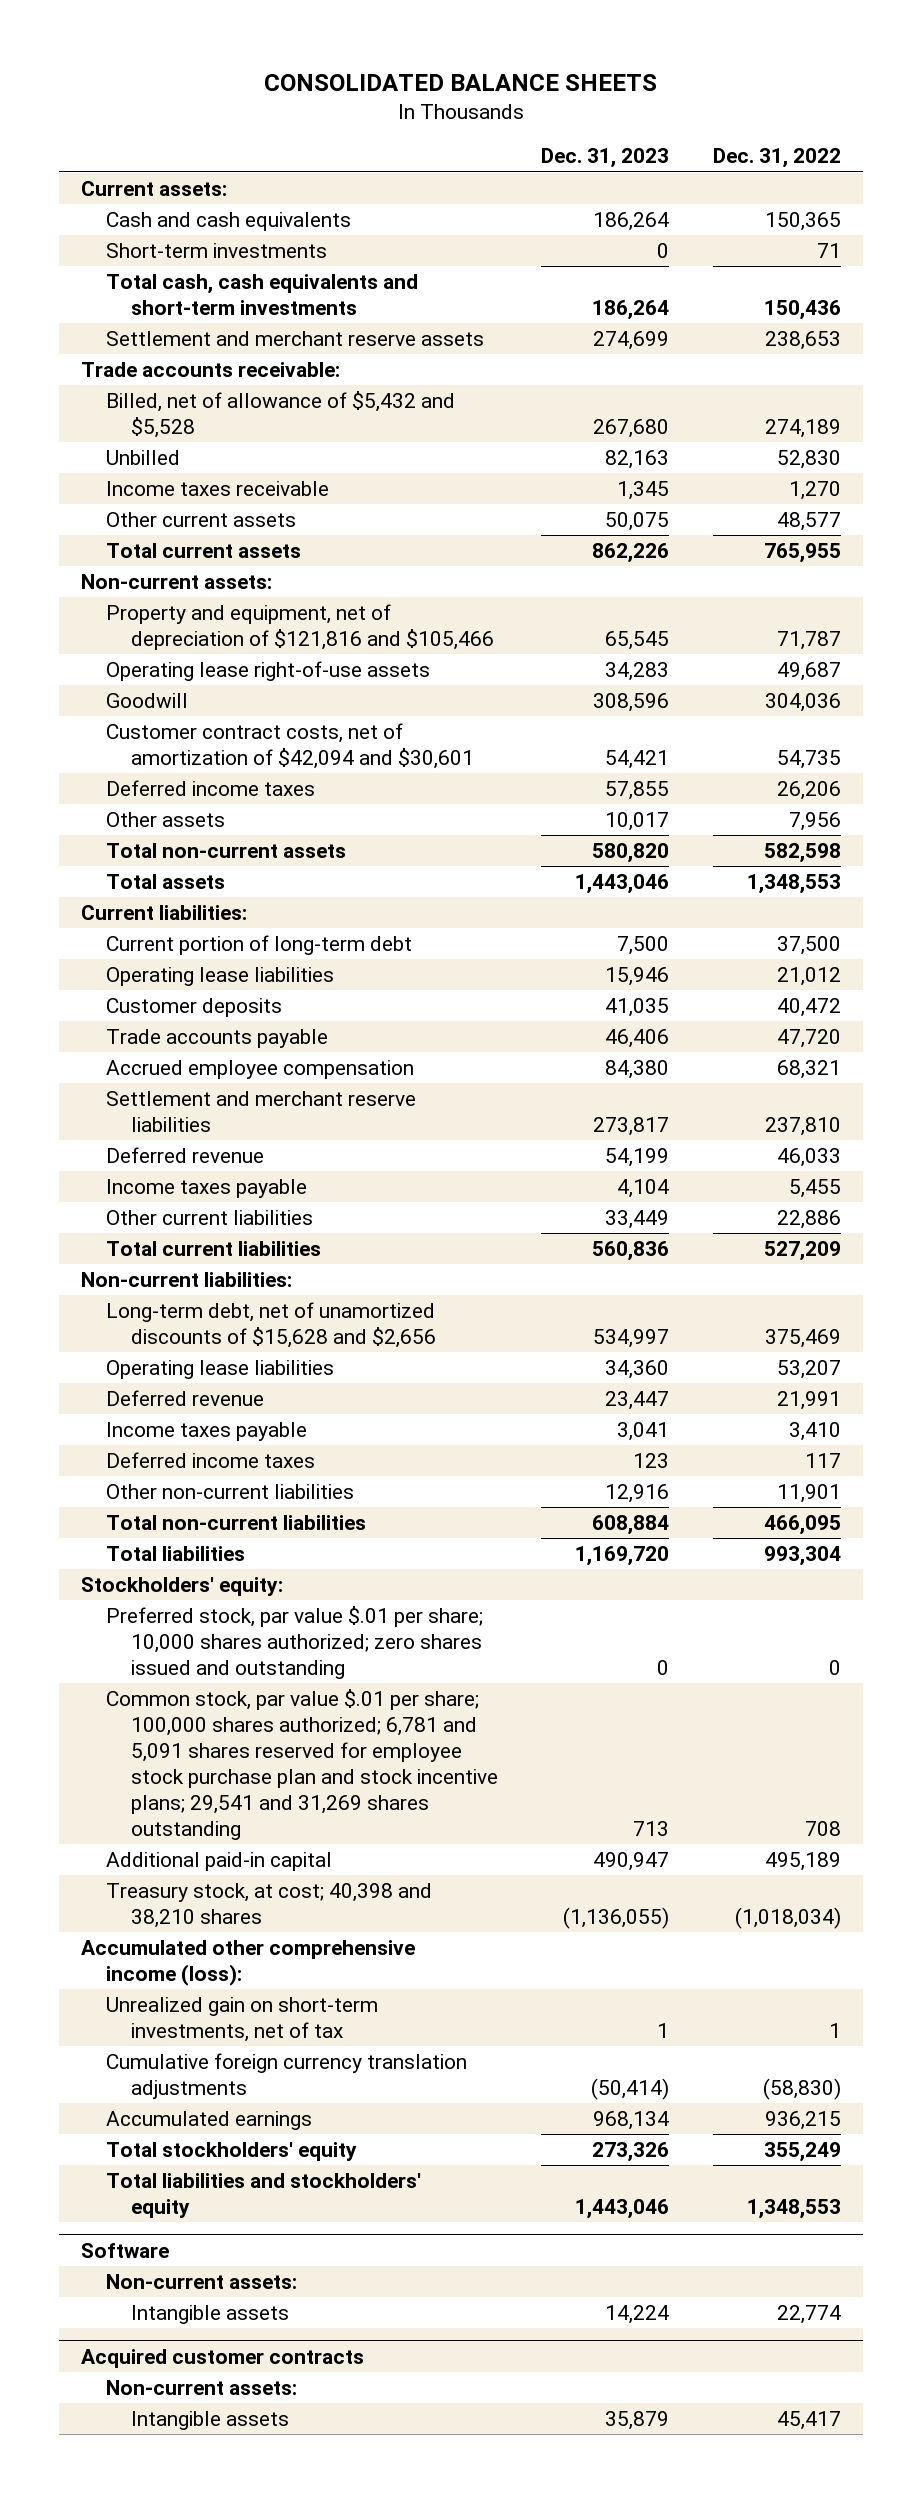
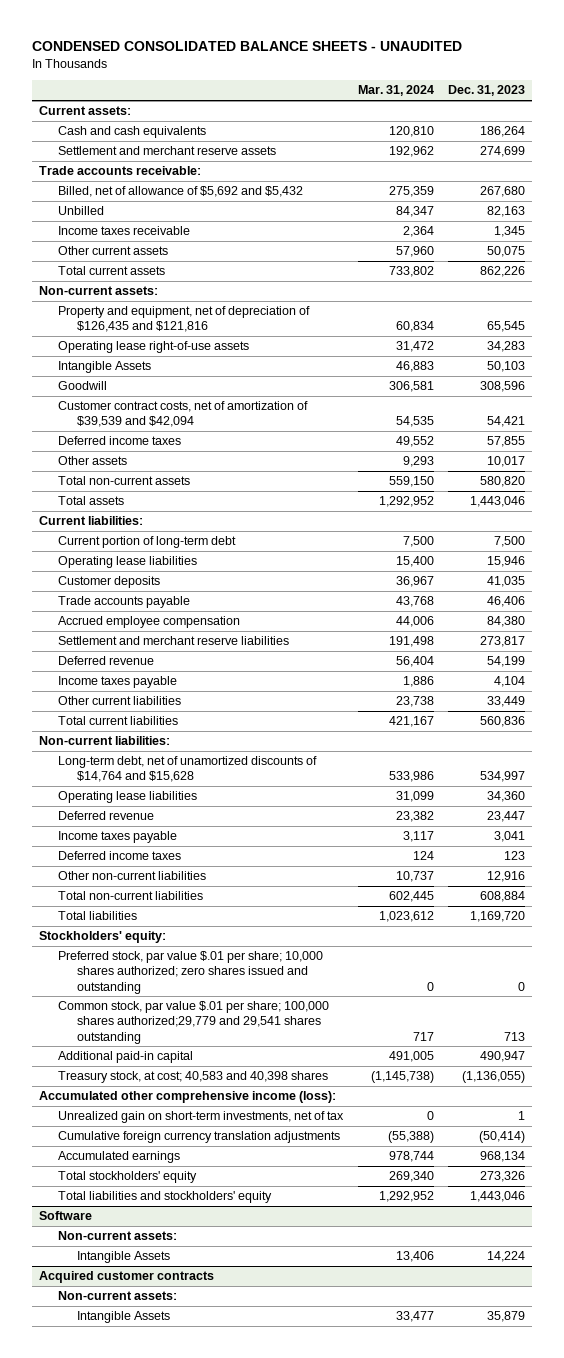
[263,74,657,92] CONSOLIDATED BALANCE SHEETS -> [31,41,462,52] CONDENSED CONSOLIDATED BALANCE SHEETS - UNAUDITED
[712,148,841,169] Dec. 31, 2022 -> none
none -> [357,85,434,97] Mar. 31, 2024
[105,243,327,259] Short-term investments -> none
[105,274,418,316] Total cash, cash equivalents and short-term investments -> none
[105,391,455,439] Billed, net of allowance of $5,432 and $5,528 -> [58,186,304,198] Billed, net of allowance of $5,692 and $5,432
[105,604,494,651] Property and equipment, net of depreciation of $121,816 and $105,466 -> [58,306,311,333] Property and equipment, net of depreciation of $126,435 and $121,816
none -> [58,361,152,374] Intangible Assets
[105,723,474,770] Customer contract costs, net of amortization of $42,094 and $30,601 -> [58,401,309,428] Customer contract costs, net of amortization of $39,539 and $42,094
[105,1302,436,1349] Long-term debt, net of unamortized discounts of $15,628 and $2,656 -> [58,756,318,783] Long-term debt, net of unamortized discounts of $14,764 and $15,628
[105,1689,498,1840] Common stock, par value $.01 per share; 100,000 shares authorized; 6,781 and 5,091 shares reserved for employee stock purchase plan and stock incentive plans; 29,541 and 31,269 shares outstanding -> [58,1001,330,1044] Common stock, par value $.01 per share; 100,000 shares authorized;29,779 and 29,541 shares outstanding
[105,1883,432,1929] Treasury stock, at cost; 40,398 and 38,210 shares -> [58,1071,329,1084] Treasury stock, at cost; 40,583 and 40,398 shares
[130,2305,289,2325] Intangible assets -> [77,1251,171,1264] Intangible Assets
[130,2411,289,2431] Intangible assets -> [77,1311,171,1324] Intangible Assets

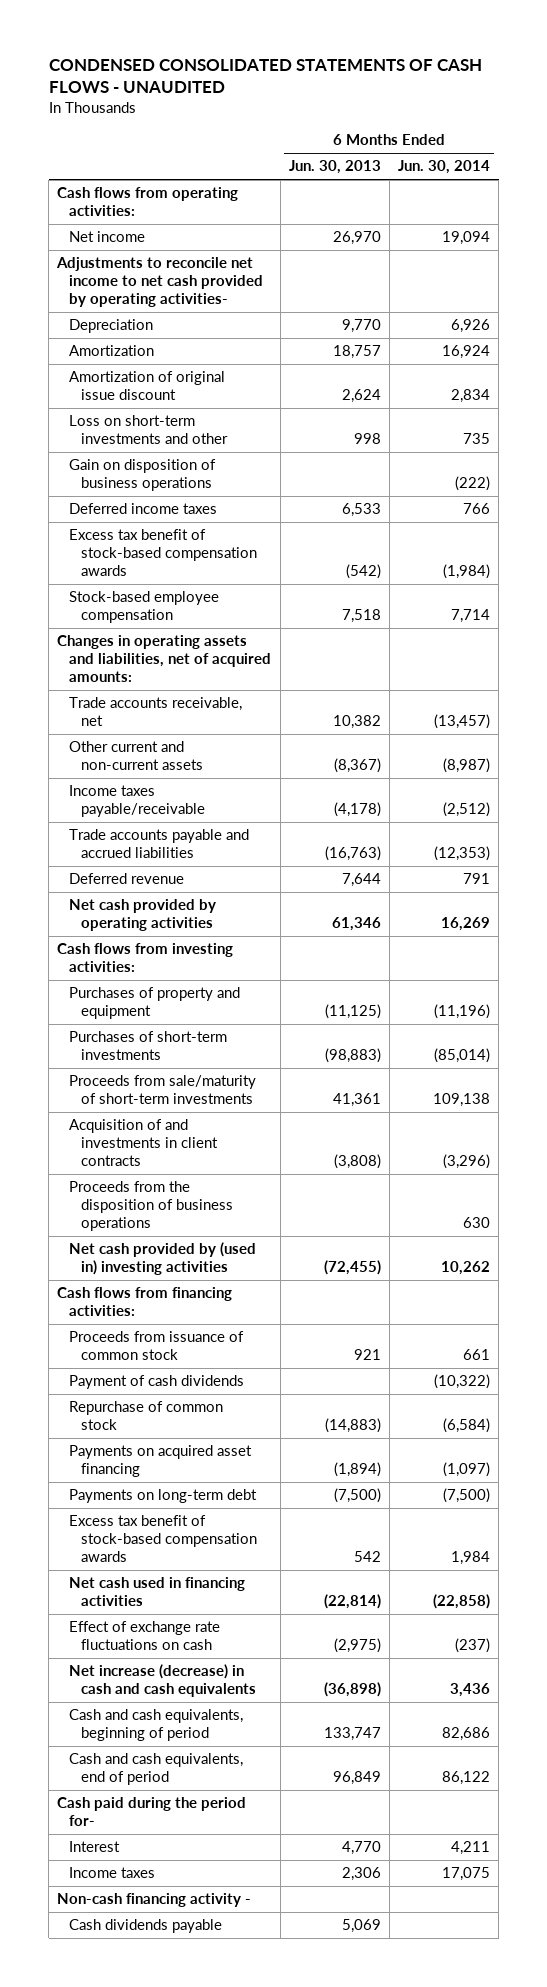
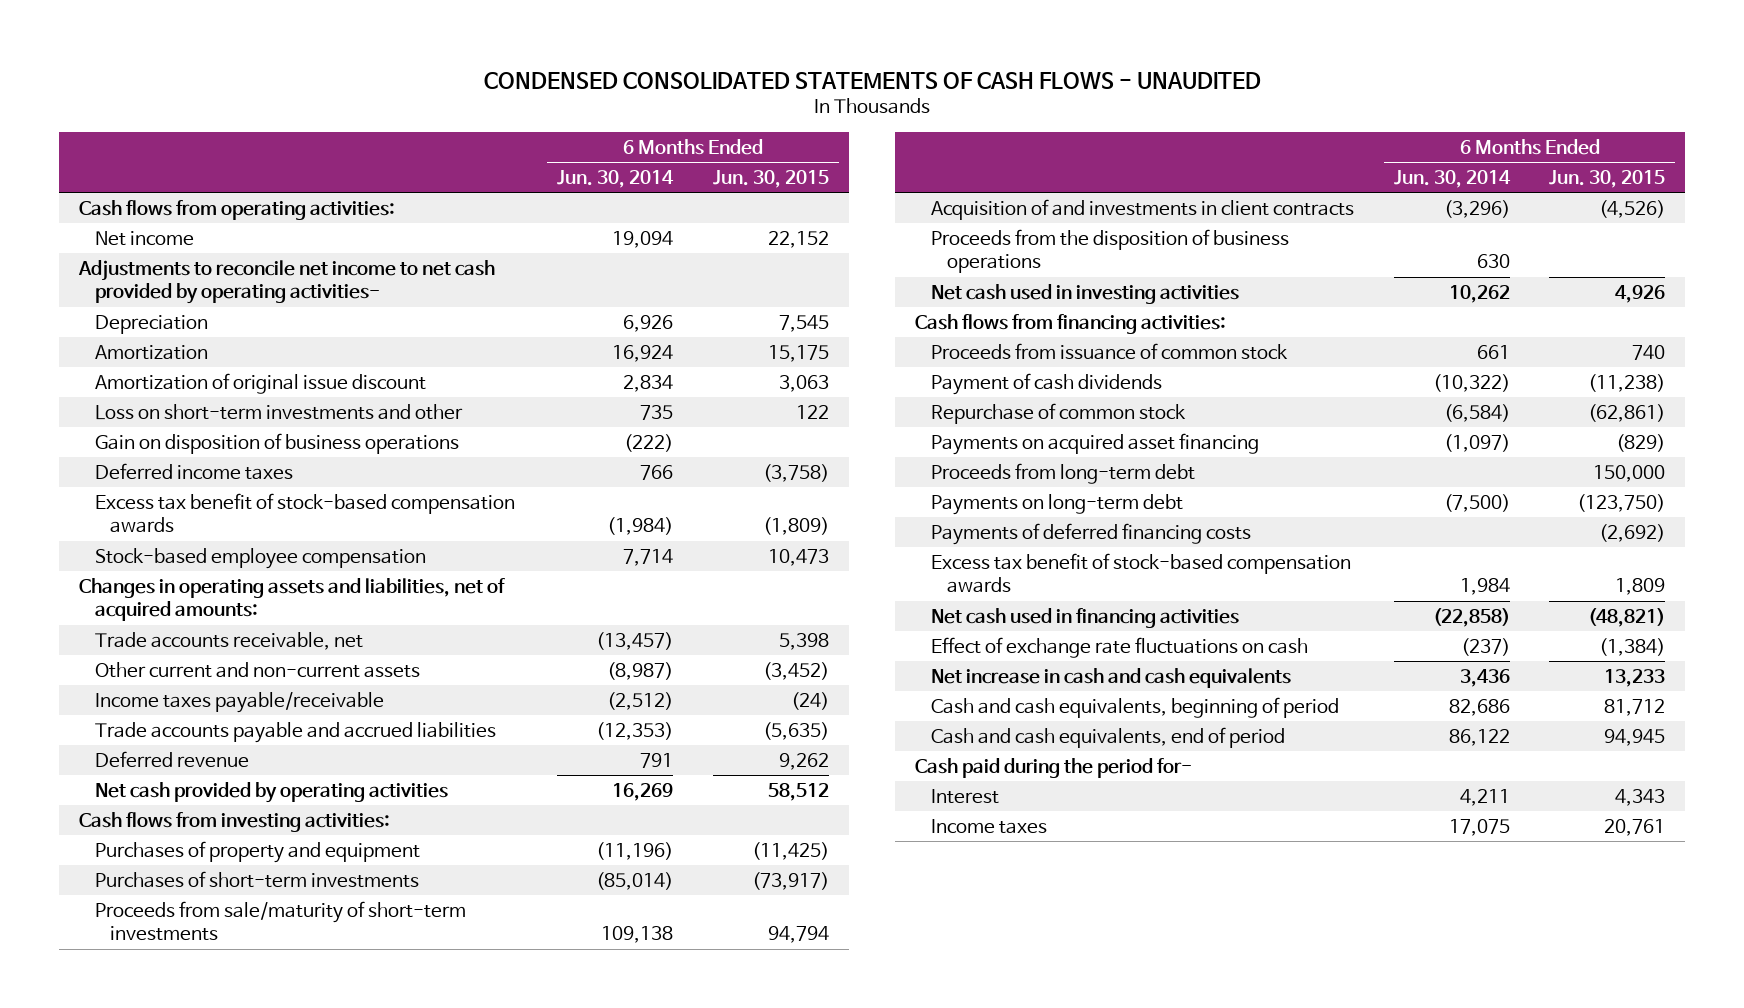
[288,160,381,175] Jun. 30, 2013 -> none
none -> [712,169,829,188] Jun. 30, 2015
[69,1242,257,1276] Net cash provided by (used in) investing activities -> [931,283,1240,304] Net cash used in investing activities
none -> [931,462,1196,484] Proceeds from long-term debt
none -> [931,522,1252,545] Payments of deferred financing costs
[69,1664,257,1698] Net increase (decrease) in cash and cash equivalents -> [931,667,1292,688] Net increase in cash and cash equivalents
[57,1893,252,1908] Non-cash financing activity - -> none
[69,1919,223,1934] Cash dividends payable -> none

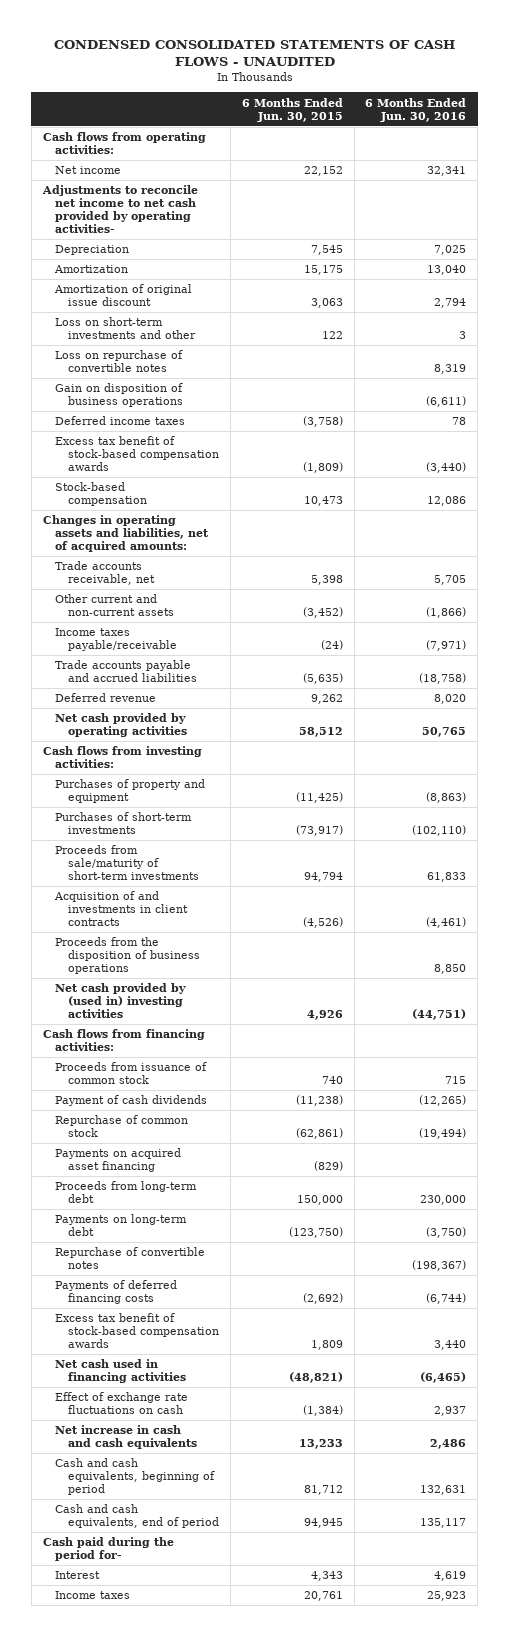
[557,169,675,188] Jun. 30, 2014 -> none
none -> [365,97,467,122] 6 Months Ended Jun. 30, 2016
none -> [55,350,184,373] Loss on repurchase of convertible notes
[94,547,426,569] Stock-based employee compensation -> [55,482,147,507] Stock-based compensation
[931,283,1240,304] Net cash used in investing activities -> [55,983,187,1019] Net cash provided by (used in) investing activities
none -> [55,1247,206,1270] Repurchase of convertible notes

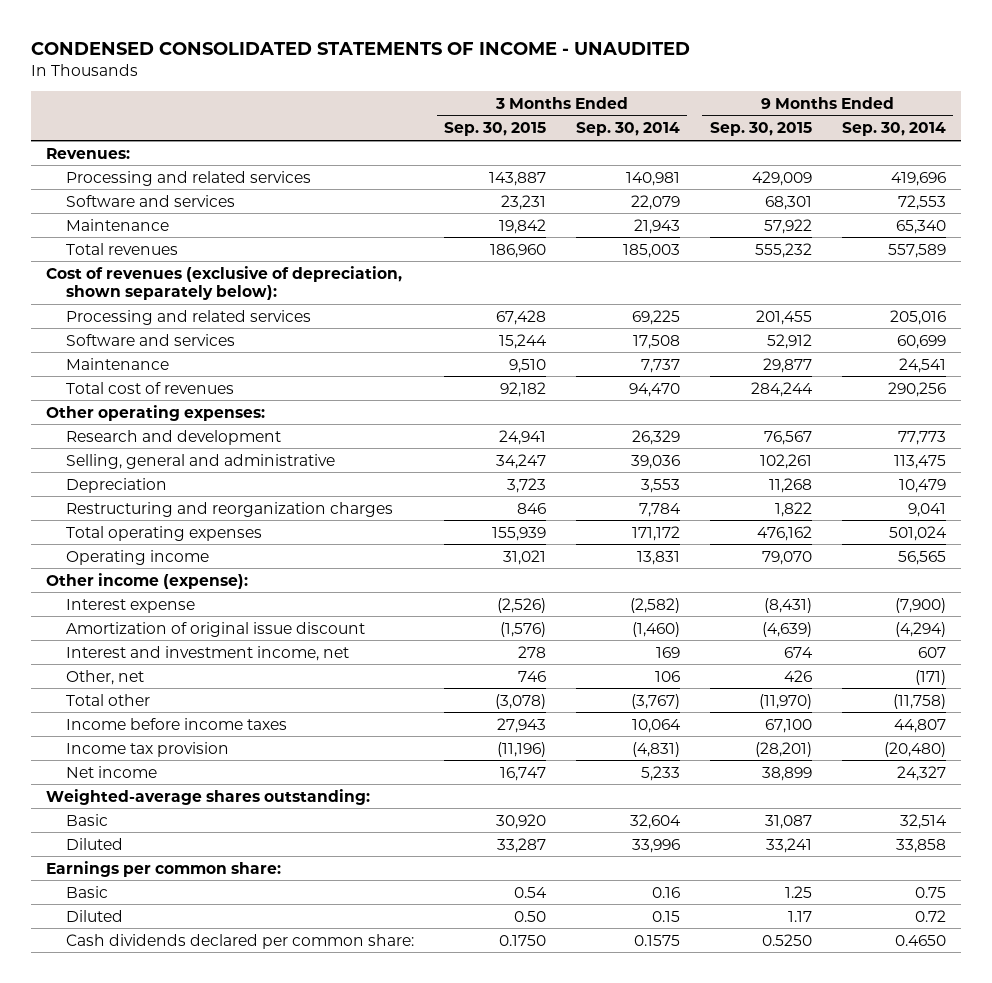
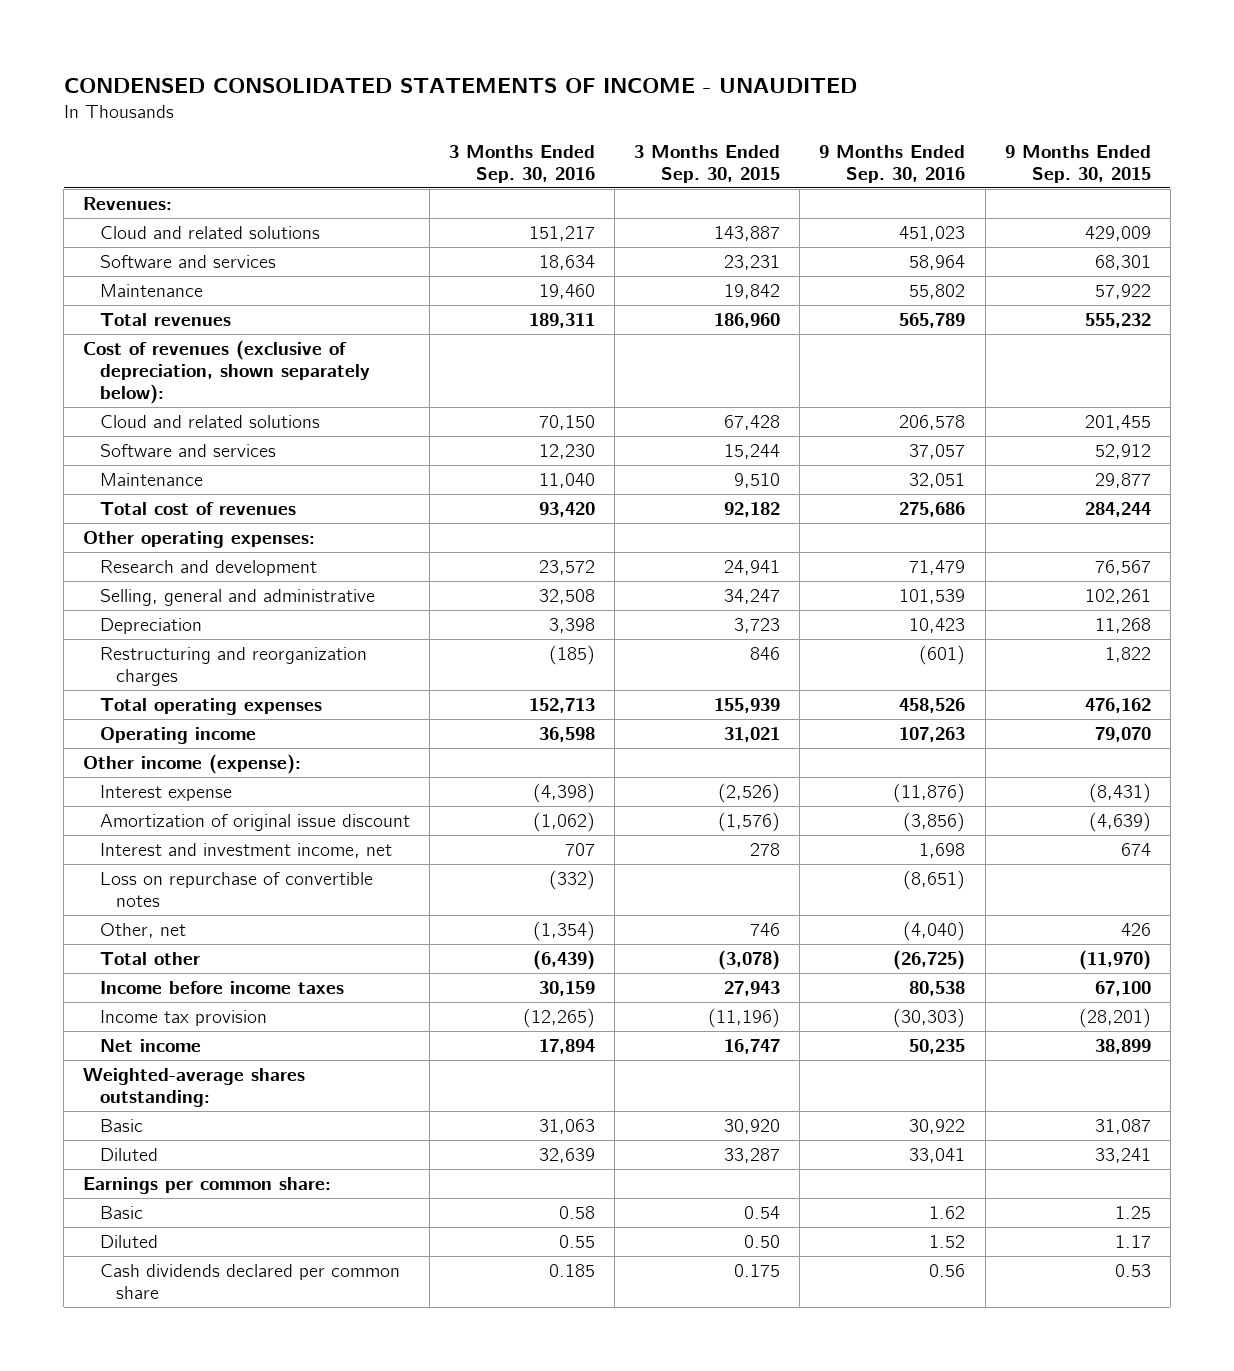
[575,122,680,137] Sep. 30, 2014 -> none
[841,122,946,137] Sep. 30, 2014 -> none
none -> [448,144,595,183] 3 Months Ended Sep. 30, 2016
none -> [819,144,966,183] 9 Months Ended Sep. 30, 2016
[66,170,312,186] Processing and related services -> [99,226,320,240] Cloud and related solutions
[66,309,312,325] Processing and related services -> [99,415,320,429] Cloud and related solutions
none -> [99,872,373,908] Loss on repurchase of convertible notes
[66,933,415,949] Cash dividends declared per common share: -> [99,1264,400,1300] Cash dividends declared per common share
[499,934,547,946] 0.1750 -> [734,1264,781,1278] 0.175
[761,933,812,946] 0.5250 -> [1114,1264,1151,1278] 0.53

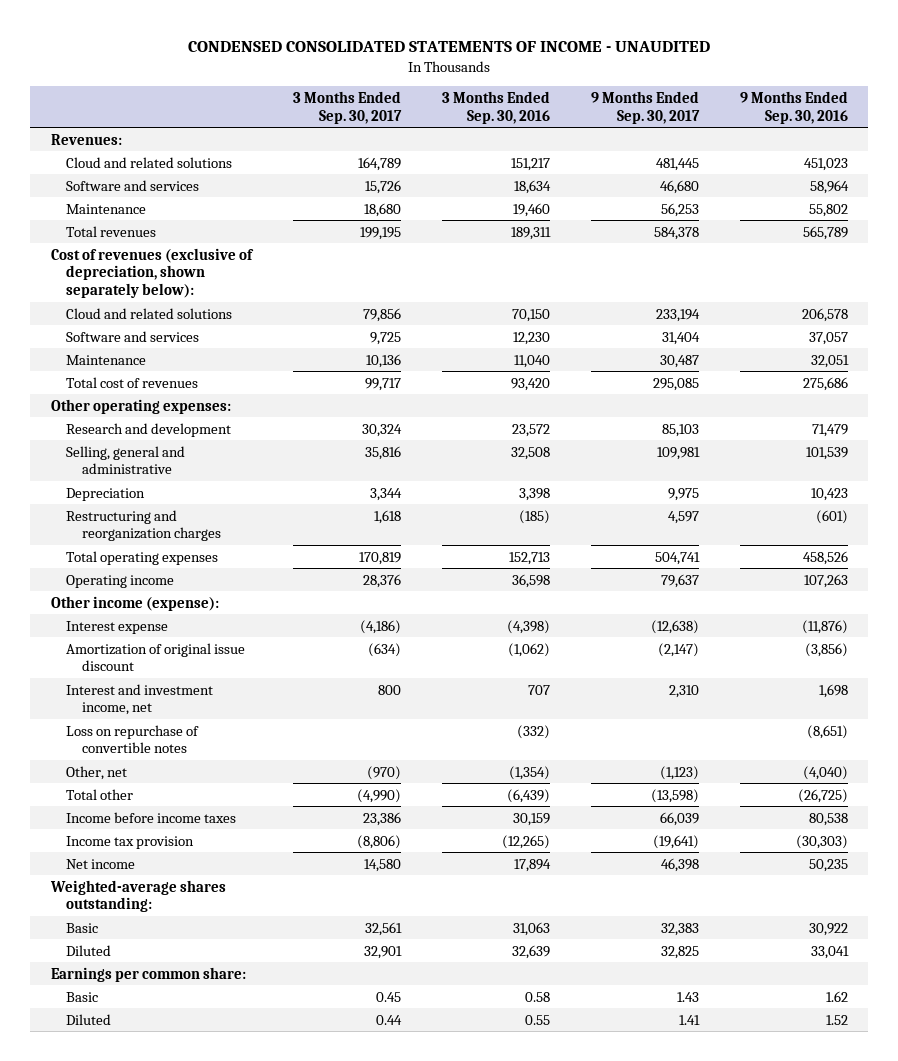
[634,144,781,183] 3 Months Ended Sep. 30, 2015 -> none
[1004,144,1151,183] 9 Months Ended Sep. 30, 2015 -> none
none -> [292,90,402,124] 3 Months Ended Sep. 30, 2017
none -> [590,90,700,124] 9 Months Ended Sep. 30, 2017
[99,1264,400,1300] Cash dividends declared per common share -> none

